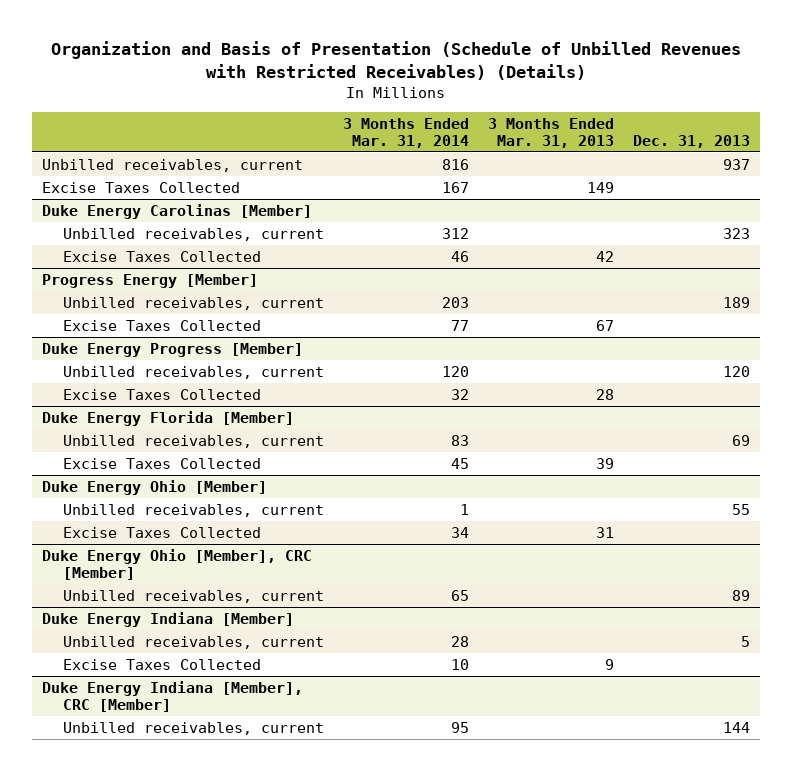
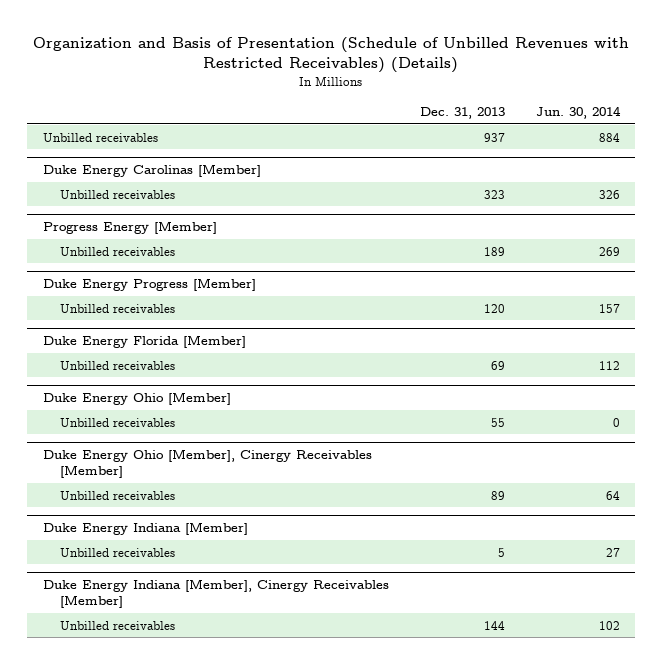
[343,117,470,148] 3 Months Ended Mar. 31, 2014 -> none
[488,117,615,148] 3 Months Ended Mar. 31, 2013 -> none
none -> [535,105,621,119] Jun. 30, 2014
[41,181,240,193] Excise Taxes Collected -> none
[41,158,303,172] Unbilled receivables, current -> [42,132,158,142] Unbilled receivables
[63,250,262,262] Excise Taxes Collected -> none
[63,227,325,241] Unbilled receivables, current -> [59,189,175,199] Unbilled receivables
[63,319,262,331] Excise Taxes Collected -> none
[63,296,325,310] Unbilled receivables, current -> [59,246,175,256] Unbilled receivables
[63,388,262,400] Excise Taxes Collected -> none
[63,365,325,379] Unbilled receivables, current -> [59,303,175,313] Unbilled receivables
[63,457,262,469] Excise Taxes Collected -> none
[63,434,325,448] Unbilled receivables, current -> [59,360,175,370] Unbilled receivables
[63,526,262,538] Excise Taxes Collected -> none
[63,503,325,517] Unbilled receivables, current -> [59,417,175,427] Unbilled receivables
[41,548,312,580] Duke Energy Ohio [Member], CRC [Member] -> [42,448,372,479] Duke Energy Ohio [Member], Cinergy Receivables [Member]
[63,589,325,603] Unbilled receivables, current -> [59,490,175,500] Unbilled receivables
[63,658,262,670] Excise Taxes Collected -> none
[63,635,325,649] Unbilled receivables, current -> [59,547,175,557] Unbilled receivables
[41,680,303,712] Duke Energy Indiana [Member], CRC [Member] -> [42,578,389,609] Duke Energy Indiana [Member], Cinergy Receivables [Member]
[63,721,325,735] Unbilled receivables, current -> [59,620,175,630] Unbilled receivables

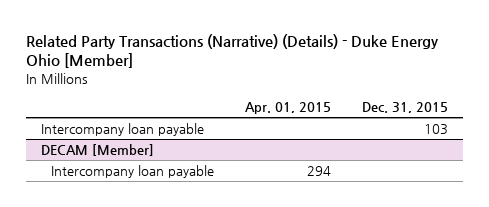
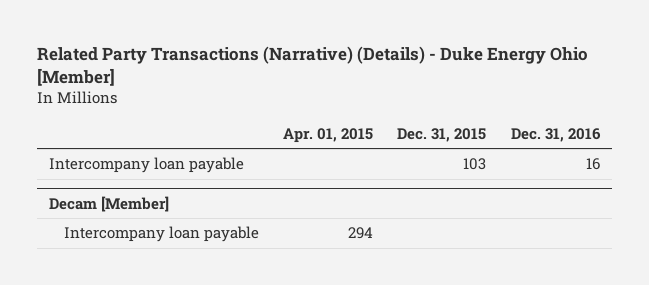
none -> [510,127,601,142] Dec. 31, 2016
[41,144,155,157] DECAM [Member] -> [49,195,170,212] Decam [Member]

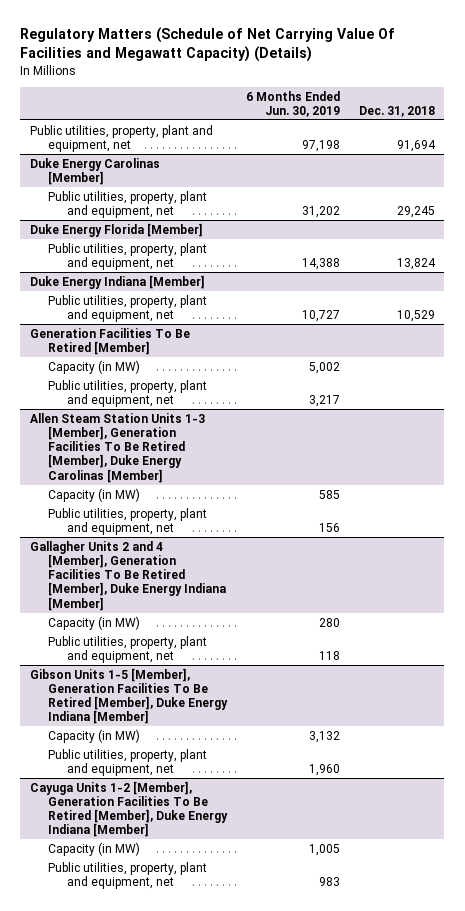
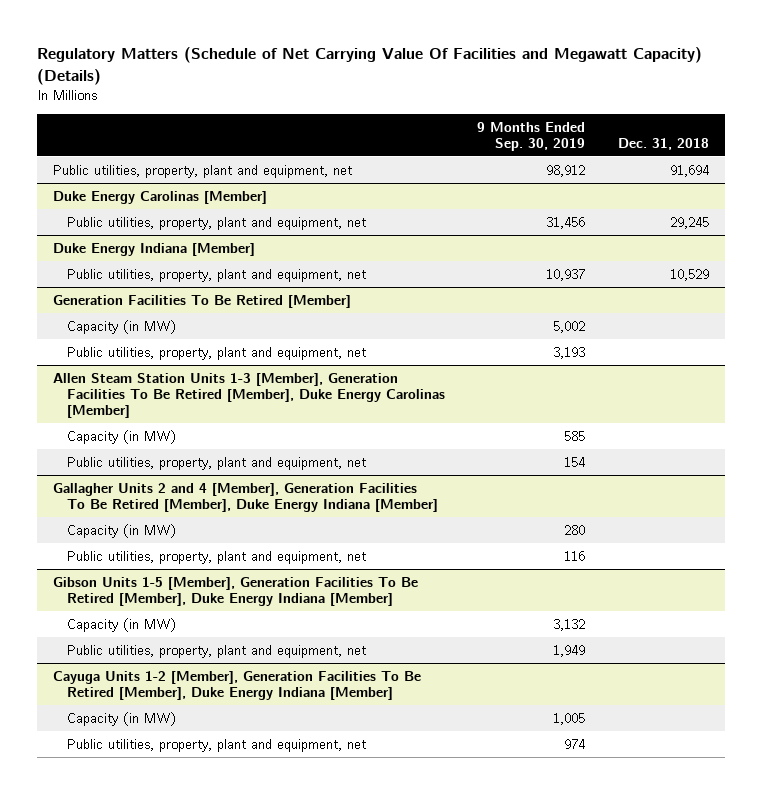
[246,90,341,117] 6 Months Ended Jun. 30, 2019 -> none
none -> [477,121,586,151] 9 Months Ended Sep. 30, 2019
[29,222,203,237] Duke Energy Florida [Member] -> none
[48,242,208,270] Public utilities, property, plant and equipment, net -> none

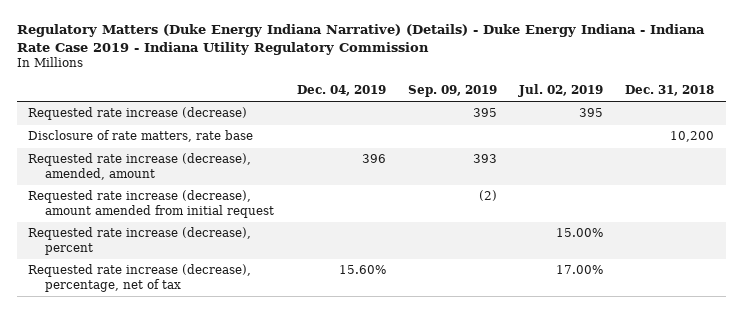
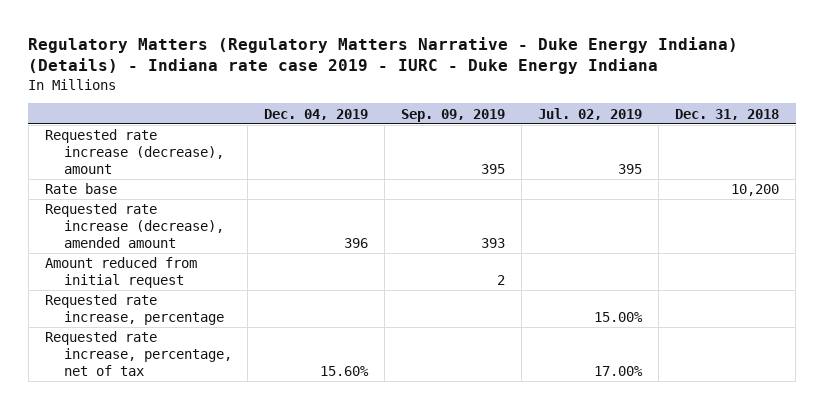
[16,24,705,55] Regulatory Matters (Duke Energy Indiana Narrative) (Details) - Duke Energy Indiana - Indiana Rate Case 2019 - Indiana Utility Regulatory Commission -> [28,36,739,74] Regulatory Matters (Regulatory Matters Narrative - Duke Energy Indiana) (Details) - Indiana rate case 2019 - IURC - Duke Energy Indiana
[27,107,247,121] Requested rate increase (decrease) -> [44,129,224,174] Requested rate increase (decrease), amount
[27,130,253,143] Disclosure of rate matters, rate base -> [44,183,117,195] Rate base
[27,153,251,181] Requested rate increase (decrease), amended, amount -> [44,203,224,248] Requested rate increase (decrease), amended amount
[27,190,275,219] Requested rate increase (decrease), amount amended from initial request -> [44,257,197,289] Amount reduced from initial request
[478,190,497,202] (2) -> [497,275,506,286] 2
[27,227,251,256] Requested rate increase (decrease), percent -> [44,294,224,326] Requested rate increase, percentage
[27,264,251,293] Requested rate increase (decrease), percentage, net of tax -> [44,331,232,376] Requested rate increase, percentage, net of tax

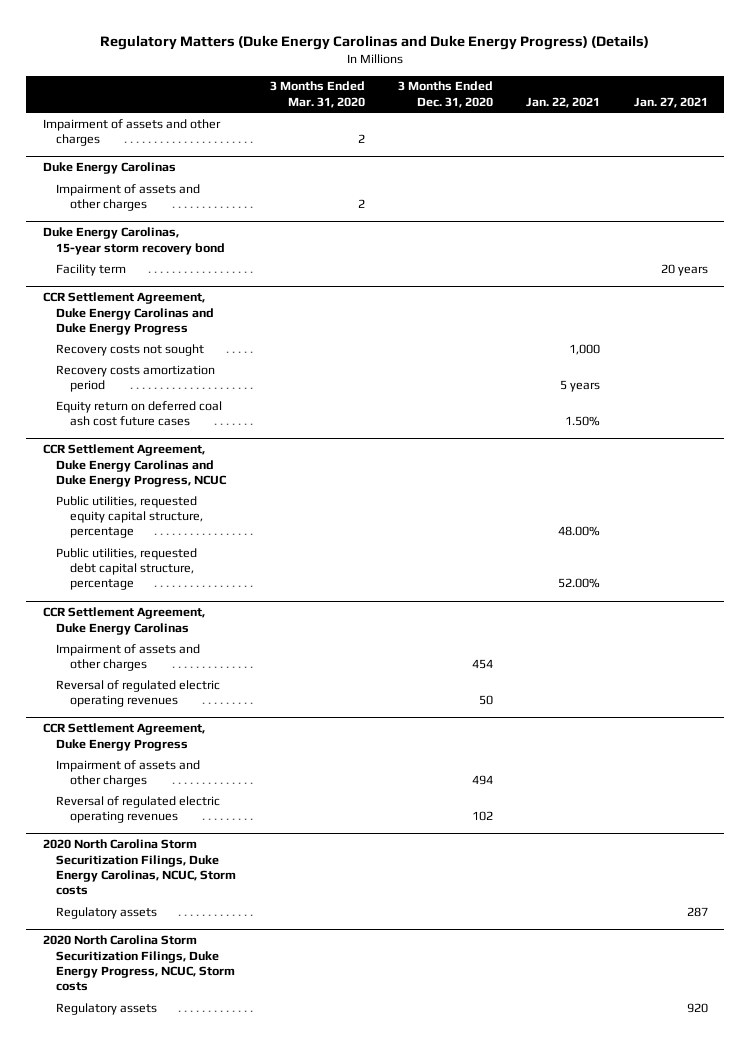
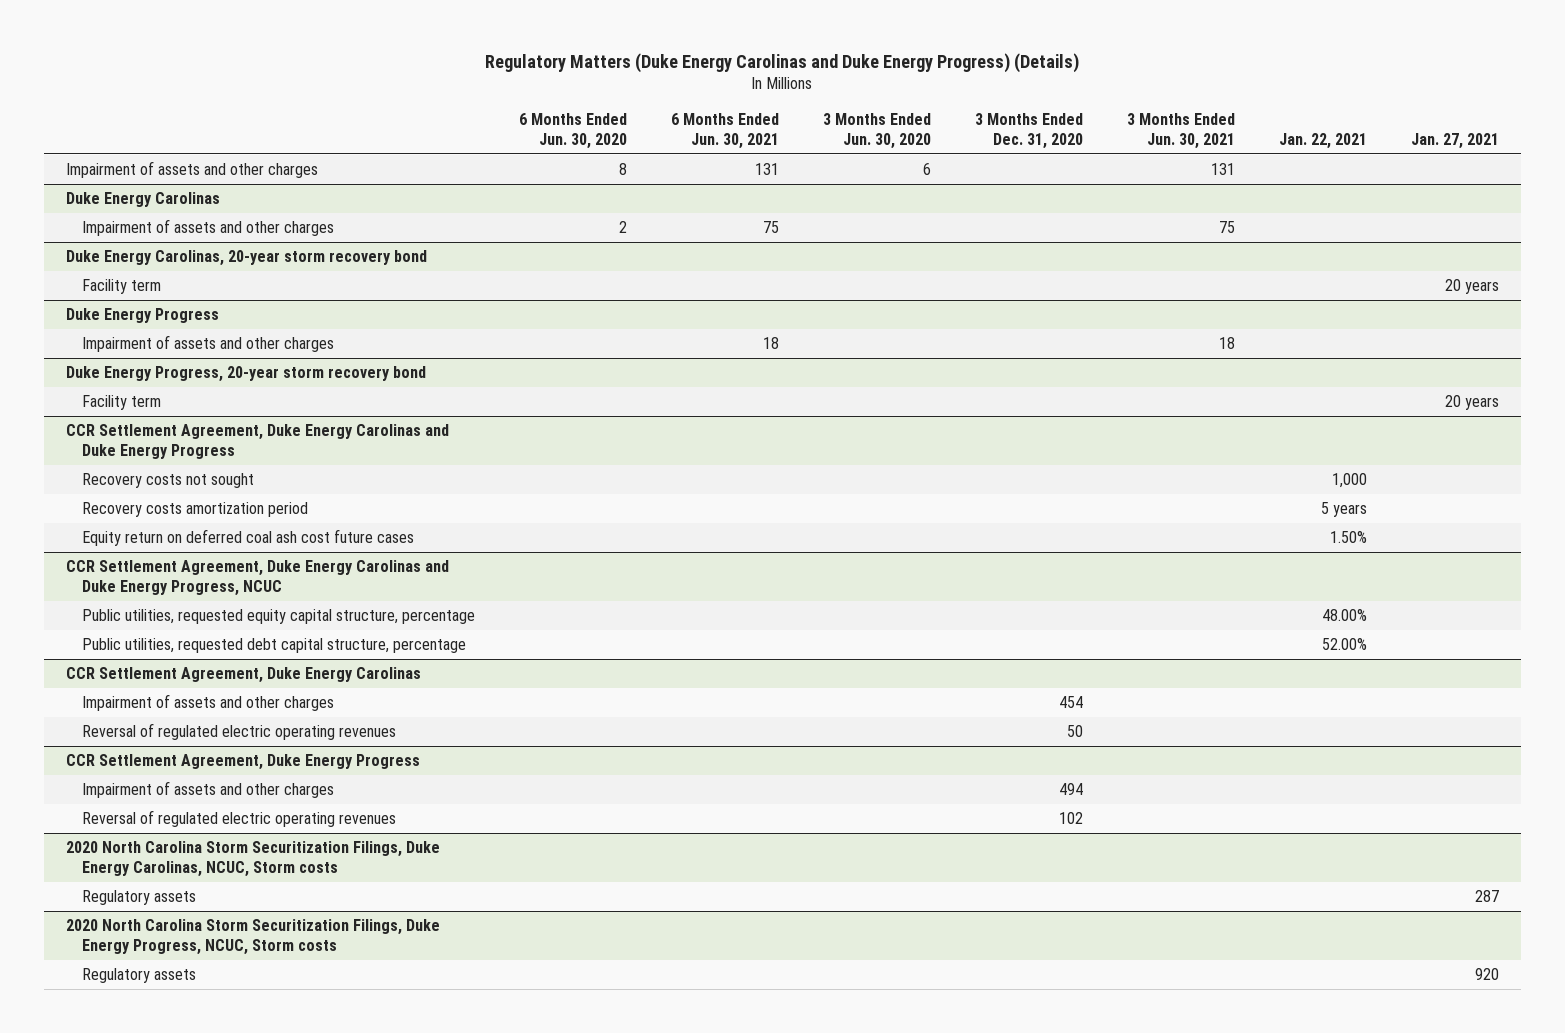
[269,81,365,108] 3 Months Ended Mar. 31, 2020 -> none
none -> [519,113,628,149] 6 Months Ended Jun. 30, 2020
none -> [671,113,780,149] 6 Months Ended Jun. 30, 2021
none -> [823,113,932,149] 3 Months Ended Jun. 30, 2020
none -> [1127,113,1236,149] 3 Months Ended Jun. 30, 2021
[42,227,226,255] Duke Energy Carolinas, 15-year storm recovery bond -> [65,250,427,267] Duke Energy Carolinas, 20-year storm recovery bond
none -> [65,308,219,324] Duke Energy Progress
none -> [82,335,335,353] Impairment of assets and other charges
none -> [65,366,426,383] Duke Energy Progress, 20-year storm recovery bond
none -> [82,395,162,411] Facility term

